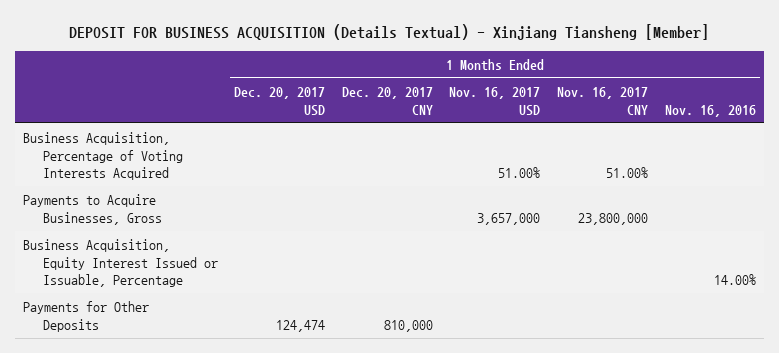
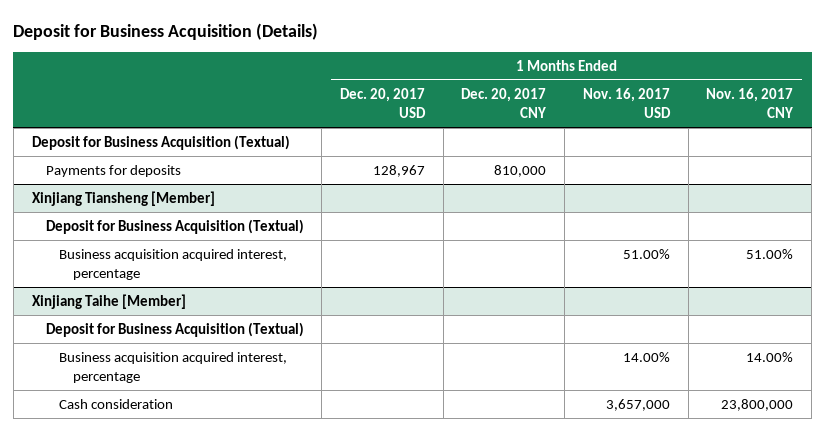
[69,23,710,40] DEPOSIT FOR BUSINESS ACQUISITION (Details Textual) - Xinjiang Tiansheng [Member] -> [13,23,319,41] Deposit for Business Acquisition (Details)
[664,104,756,117] Nov. 16, 2016 -> none
[22,132,183,181] Business Acquisition, Percentage of Voting Interests Acquired -> none
[22,194,162,225] Payments to Acquire Businesses, Gross -> none
[22,239,218,288] Business Acquisition, Equity Interest Issued or Issuable, Percentage -> none
none -> [31,134,290,150] Deposit for Business Acquisition (Textual)
[22,301,149,332] Payments for Other Deposits -> [45,164,181,177] Payments for deposits
[276,319,326,332] 124,474 -> [373,164,426,177] 128,967
none -> [31,190,215,206] Xinjiang Tiansheng [Member]
none -> [45,218,304,234] Deposit for Business Acquisition (Textual)
none -> [59,248,288,281] Business acquisition acquired interest, percentage
none -> [31,293,186,309] Xinjiang Taihe [Member]
none -> [45,321,304,337] Deposit for Business Acquisition (Textual)
none -> [59,351,288,384] Business acquisition acquired interest, percentage
none -> [59,398,174,409] Cash consideration

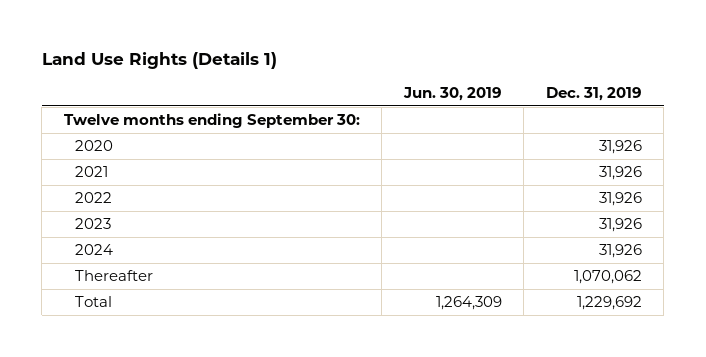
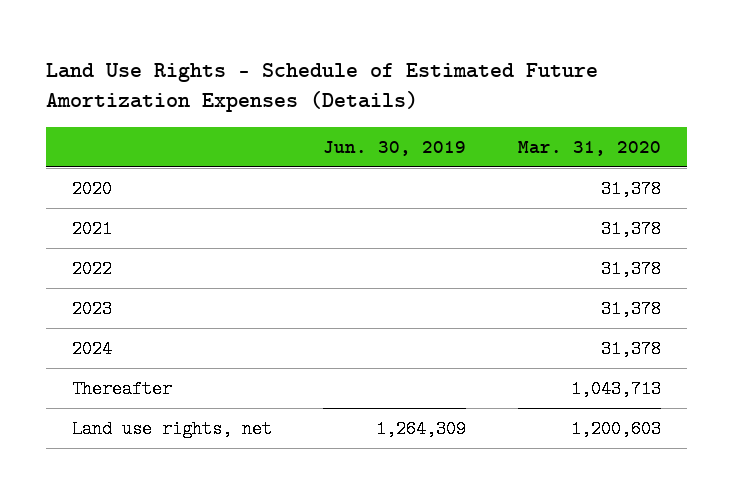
[41,51,277,69] Land Use Rights (Details 1) -> [46,62,599,113] Land Use Rights - Schedule of Estimated Future Amortization Expenses (Details)
[545,86,642,101] Dec. 31, 2019 -> none
none -> [517,140,661,156] Mar. 31, 2020
[63,113,360,129] Twelve months ending September 30: -> none
[74,296,112,308] Total -> [72,419,273,438] Land use rights, net

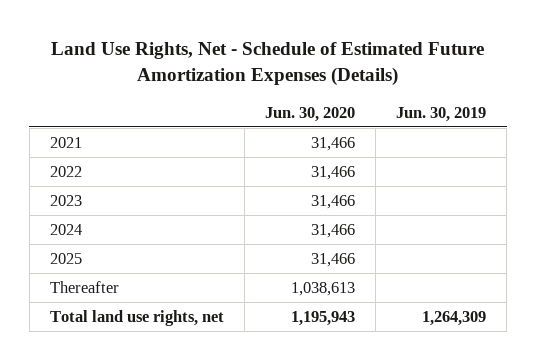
[46,62,599,113] Land Use Rights - Schedule of Estimated Future Amortization Expenses (Details) -> [50,42,484,87] Land Use Rights, Net - Schedule of Estimated Future Amortization Expenses (Details)
[517,140,661,156] Mar. 31, 2020 -> none
none -> [264,106,355,122] Jun. 30, 2020
[72,179,113,198] 2020 -> none
none -> [49,252,82,264] 2025
[72,419,273,438] Land use rights, net -> [49,309,224,326] Total land use rights, net

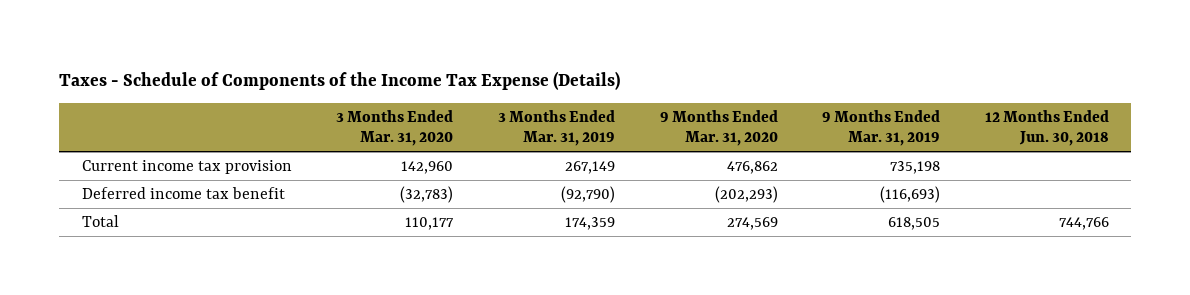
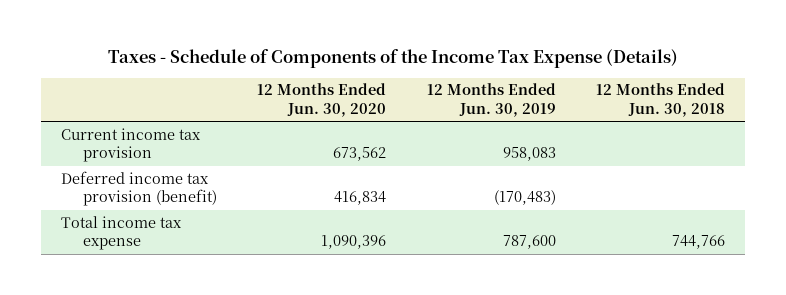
[336,110,454,147] 3 Months Ended Mar. 31, 2020 -> none
[497,110,615,147] 3 Months Ended Mar. 31, 2019 -> none
[659,110,778,147] 9 Months Ended Mar. 31, 2020 -> none
[822,110,941,147] 9 Months Ended Mar. 31, 2019 -> none
none -> [257,83,387,118] 12 Months Ended Jun. 30, 2020
none -> [426,83,556,118] 12 Months Ended Jun. 30, 2019
[81,186,285,199] Deferred income tax benefit -> [61,170,217,207] Deferred income tax provision (benefit)
[81,214,119,227] Total -> [61,215,183,251] Total income tax expense

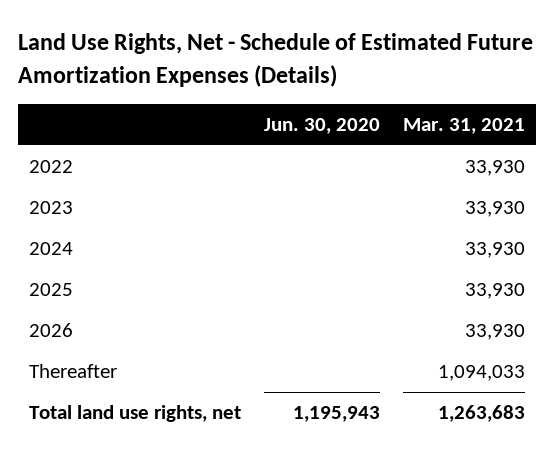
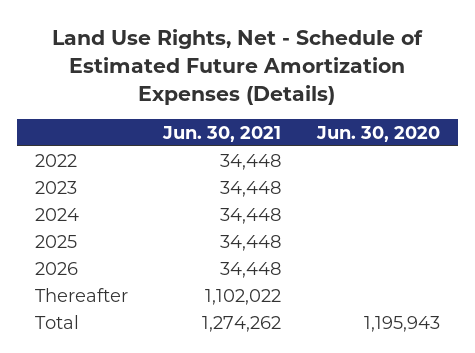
[402,118,525,135] Mar. 31, 2021 -> none
none -> [162,125,282,142] Jun. 30, 2021
[29,405,242,423] Total land use rights, net -> [34,314,79,329] Total

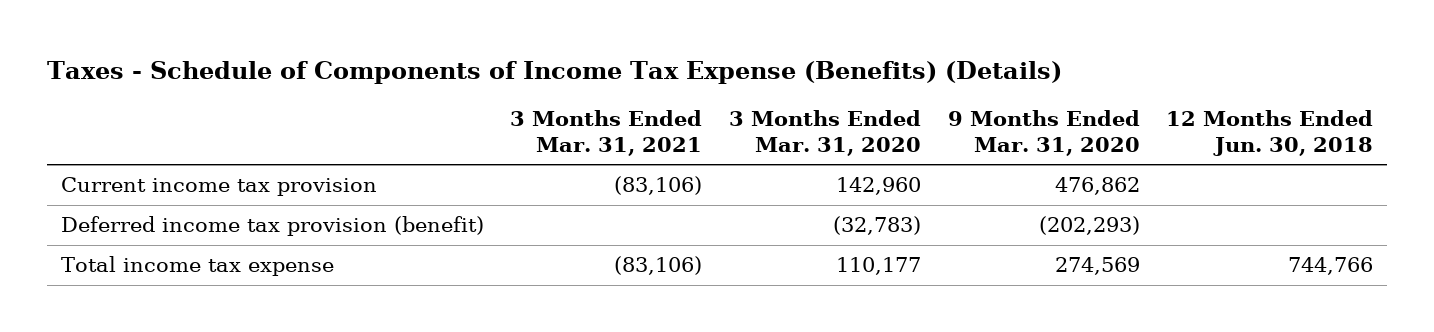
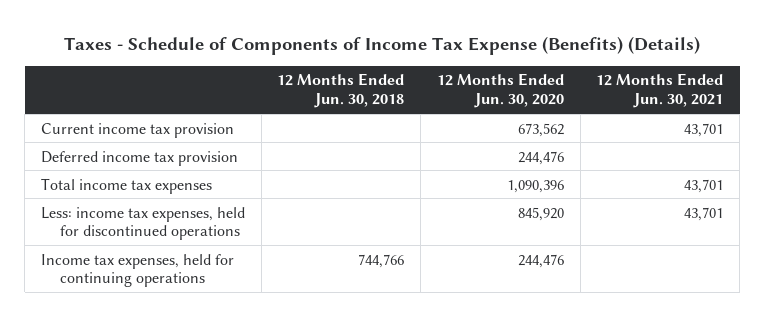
[510,110,703,156] 3 Months Ended Mar. 31, 2021 -> none
[729,110,922,156] 3 Months Ended Mar. 31, 2020 -> none
[947,110,1140,156] 9 Months Ended Mar. 31, 2020 -> none
none -> [436,73,564,109] 12 Months Ended Jun. 30, 2020
none -> [596,73,724,109] 12 Months Ended Jun. 30, 2021
[60,216,484,237] Deferred income tax provision (benefit) -> [40,150,238,166] Deferred income tax provision
none -> [40,177,212,194] Total income tax expenses
none -> [40,206,245,241] Less: income tax expenses, held for discontinued operations
[60,256,334,277] Total income tax expense -> [40,253,234,288] Income tax expenses, held for continuing operations

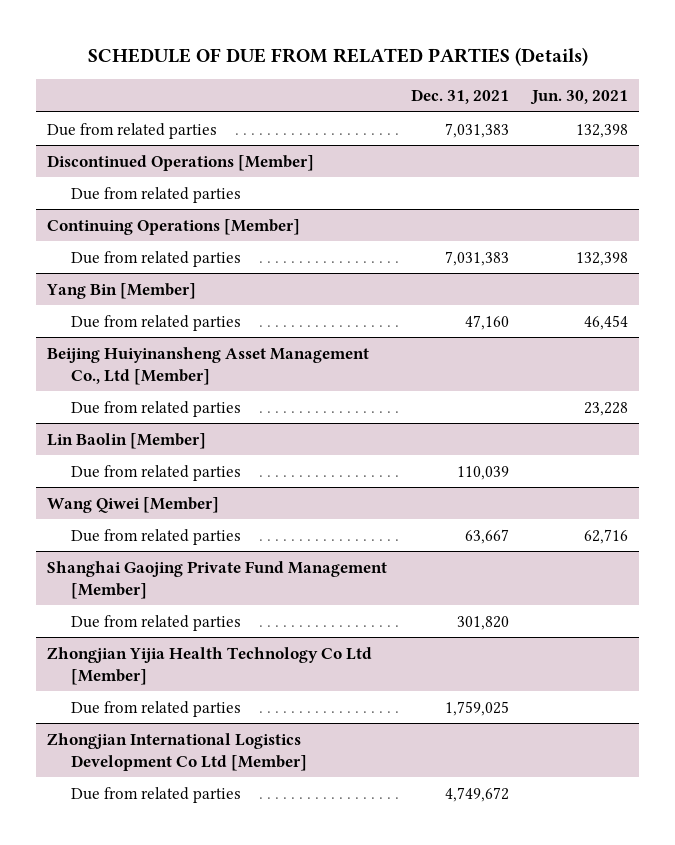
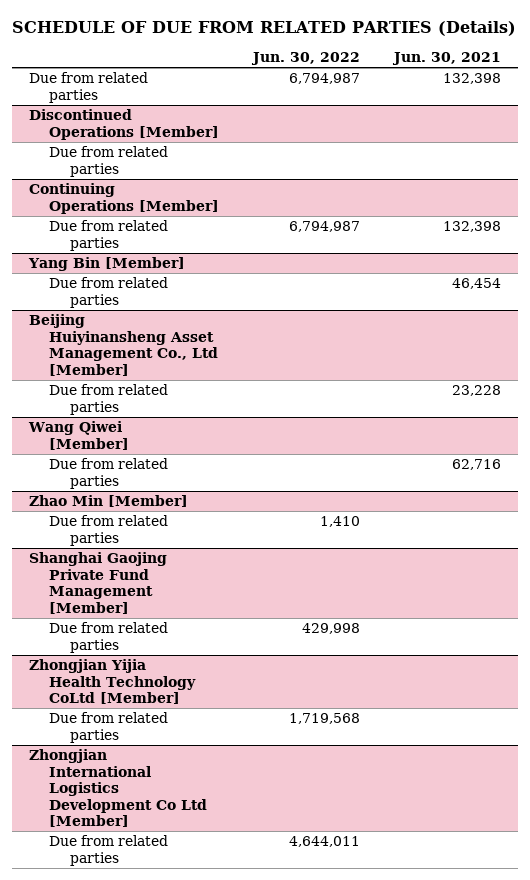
[410,88,509,104] Dec. 31, 2021 -> none
none -> [251,52,361,66] Jun. 30, 2022
[47,432,207,449] Lin Baolin [Member] -> none
[70,464,241,481] Due from related parties -> none
none -> [29,494,189,507] Zhao Min [Member]
none -> [49,514,169,546] Due from related parties
[47,646,373,685] Zhongjian Yijia Health Technology Co Ltd [Member] -> [29,658,197,705] Zhongjian Yijia Health Technology CoLtd [Member]

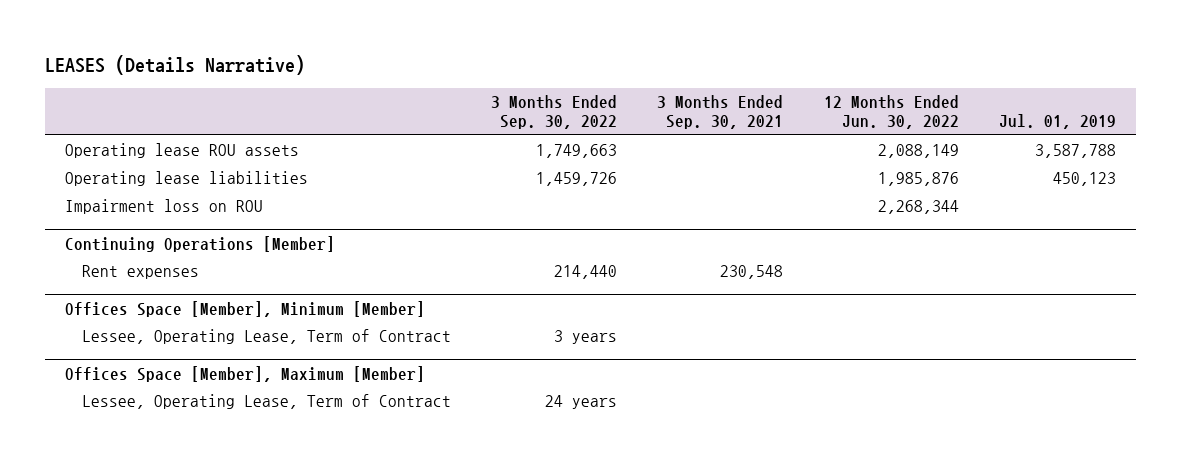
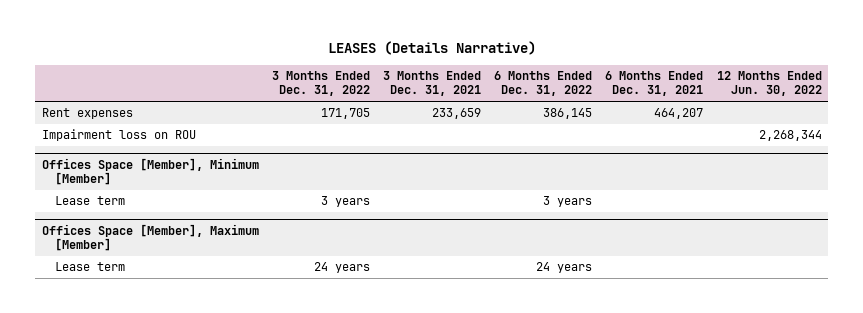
[490,95,617,130] 3 Months Ended Sep. 30, 2022 -> none
[657,95,784,130] 3 Months Ended Sep. 30, 2021 -> none
[999,114,1117,130] Jul. 01, 2019 -> none
none -> [271,71,370,97] 3 Months Ended Dec. 31, 2022
none -> [382,71,481,97] 3 Months Ended Dec. 31, 2021
none -> [494,71,593,97] 6 Months Ended Dec. 31, 2022
none -> [605,71,704,97] 6 Months Ended Dec. 31, 2021
[65,143,300,159] Operating lease ROU assets -> none
[65,171,309,187] Operating lease liabilities -> none
none -> [41,108,133,120] Rent expenses
[65,235,336,252] Continuing Operations [Member] -> none
[81,265,199,280] Rent expenses -> none
[81,329,451,345] Lessee, Operating Lease, Term of Contract -> [54,196,125,206] Lease term
[81,394,451,410] Lessee, Operating Lease, Term of Contract -> [54,262,125,272] Lease term

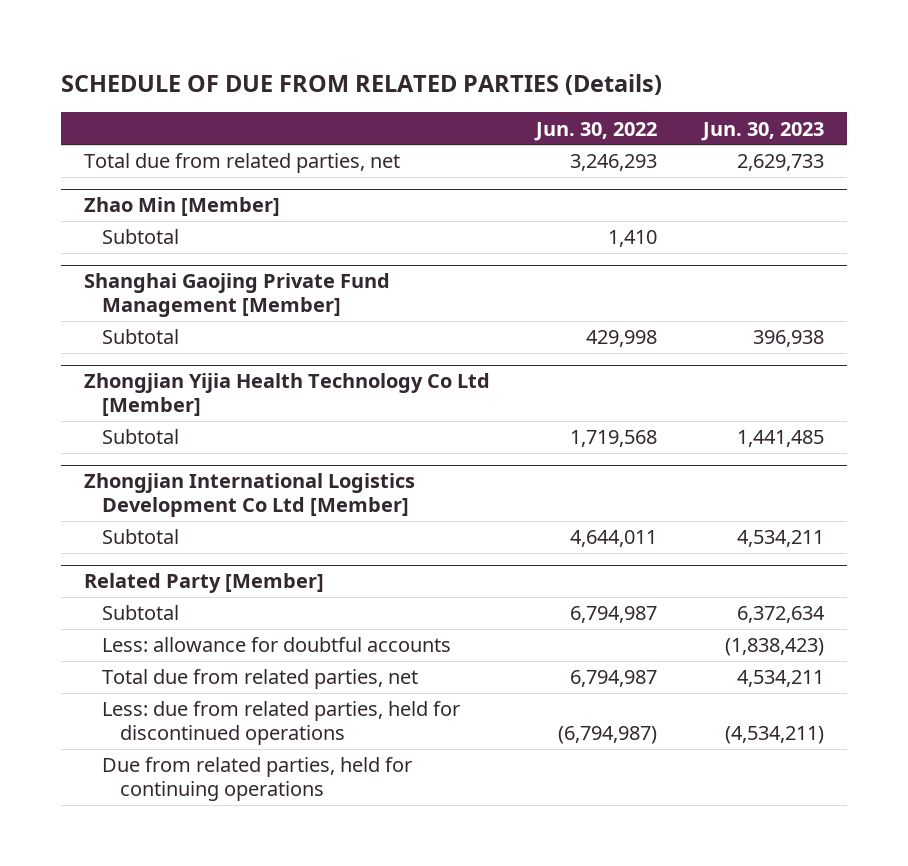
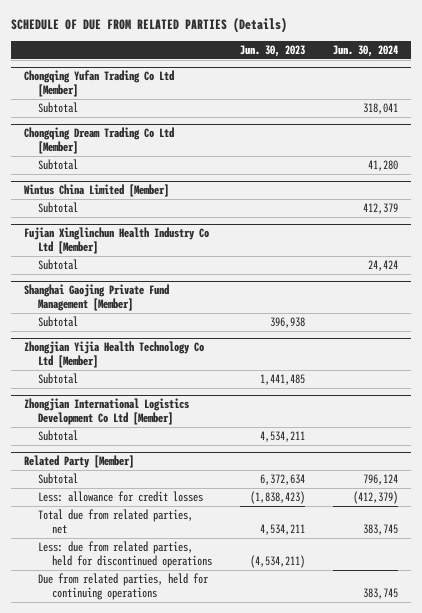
[534,121,658,141] Jun. 30, 2022 -> none
none -> [332,45,398,58] Jun. 30, 2024
[83,153,400,174] Total due from related parties, net -> none
[83,197,280,217] Zhao Min [Member] -> none
[101,229,179,245] Subtotal -> none
none -> [24,70,175,98] Chongqing Yufan Trading Co Ltd [Member]
none -> [38,102,79,114] Subtotal
none -> [24,127,175,155] Chongqing Dream Trading Co Ltd [Member]
none -> [38,159,79,171] Subtotal
none -> [24,184,170,198] Wintus China Limited [Member]
none -> [38,202,79,214] Subtotal
none -> [24,227,210,255] Fujian Xinglinchun Health Industry Co Ltd [Member]
none -> [38,259,79,271] Subtotal
[101,637,451,653] Less: allowance for doubtful accounts -> [38,491,204,503] Less: allowance for credit losses

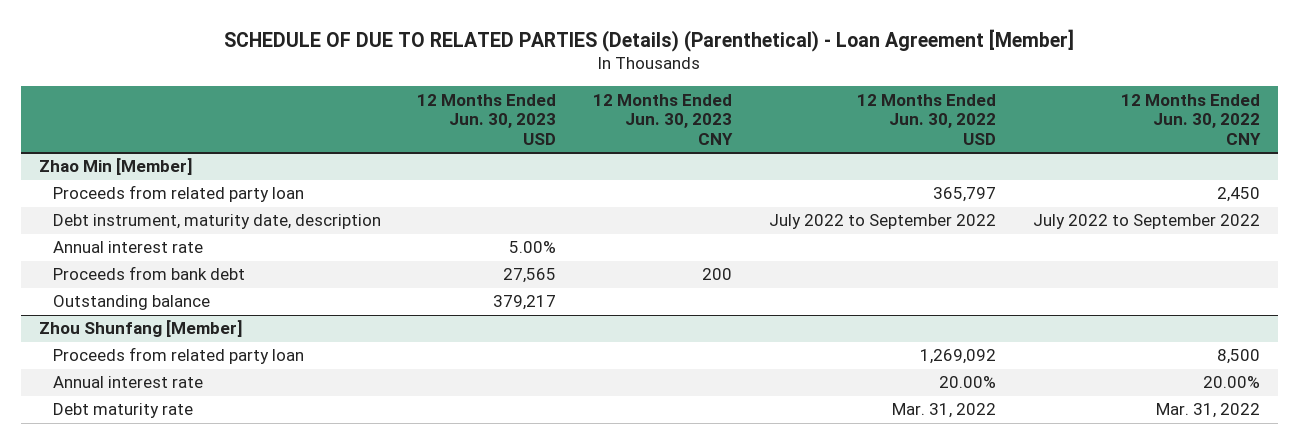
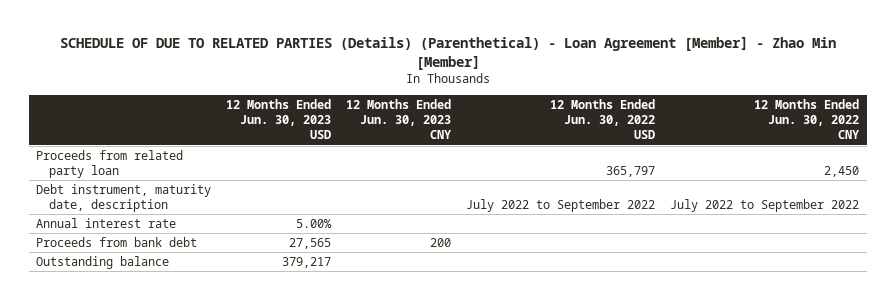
[224,28,1075,52] SCHEDULE OF DUE TO RELATED PARTIES (Details) (Parenthetical) - Loan Agreement [Member] -> [59,36,836,70] SCHEDULE OF DUE TO RELATED PARTIES (Details) (Parenthetical) - Loan Agreement [Member] - Zhao Min [Member]
[38,158,192,176] Zhao Min [Member] -> none
[38,320,242,338] Zhou Shunfang [Member] -> none
[52,347,304,365] Proceeds from related party loan -> none
[52,376,203,389] Annual interest rate -> none
[52,403,193,419] Debt maturity rate -> none

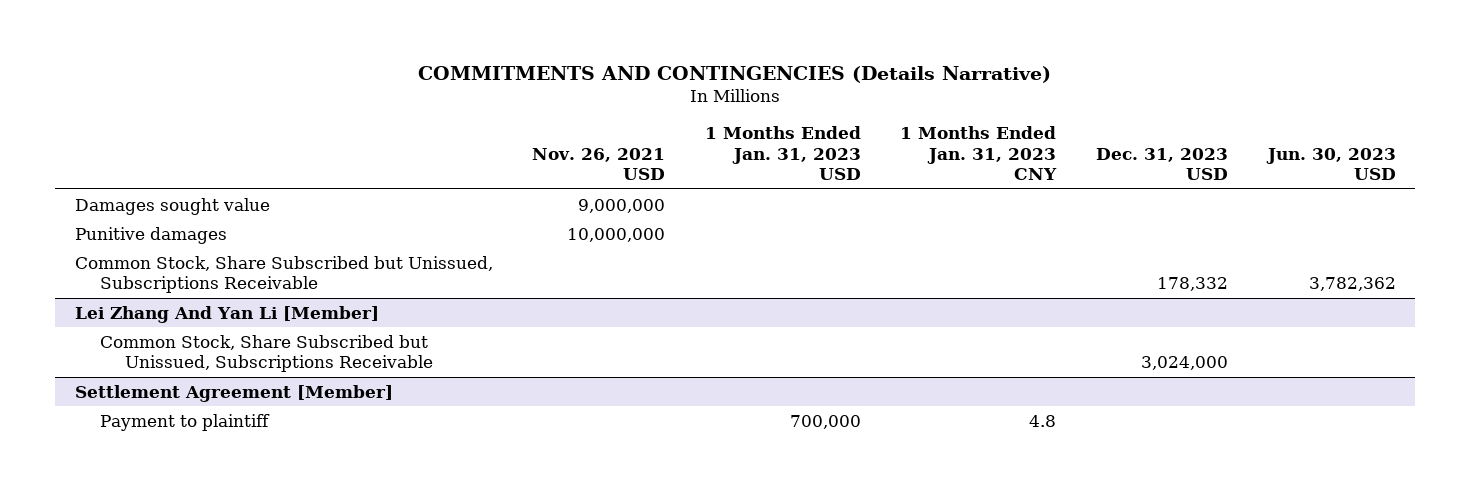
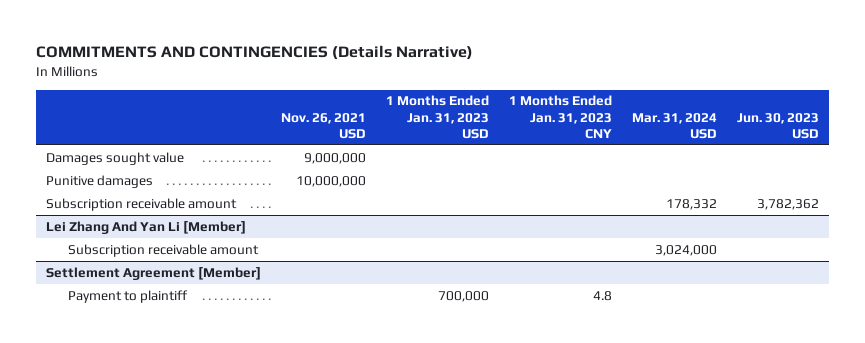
[1095,147,1228,180] Dec. 31, 2023 USD -> none
none -> [632,112,718,139] Mar. 31, 2024 USD
[74,255,493,294] Common Stock, Share Subscribed but Unissued, Subscriptions Receivable -> [46,197,238,211] Subscription receivable amount
[99,334,433,373] Common Stock, Share Subscribed but Unissued, Subscriptions Receivable -> [67,243,259,257] Subscription receivable amount

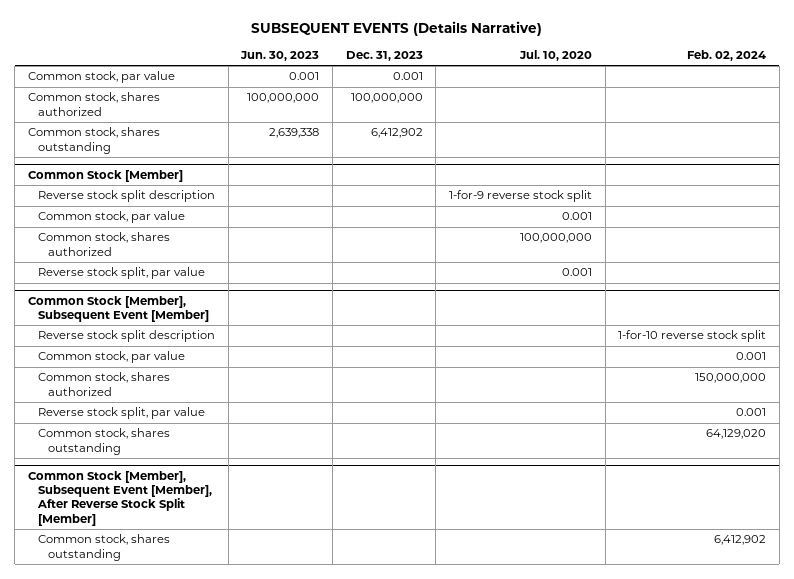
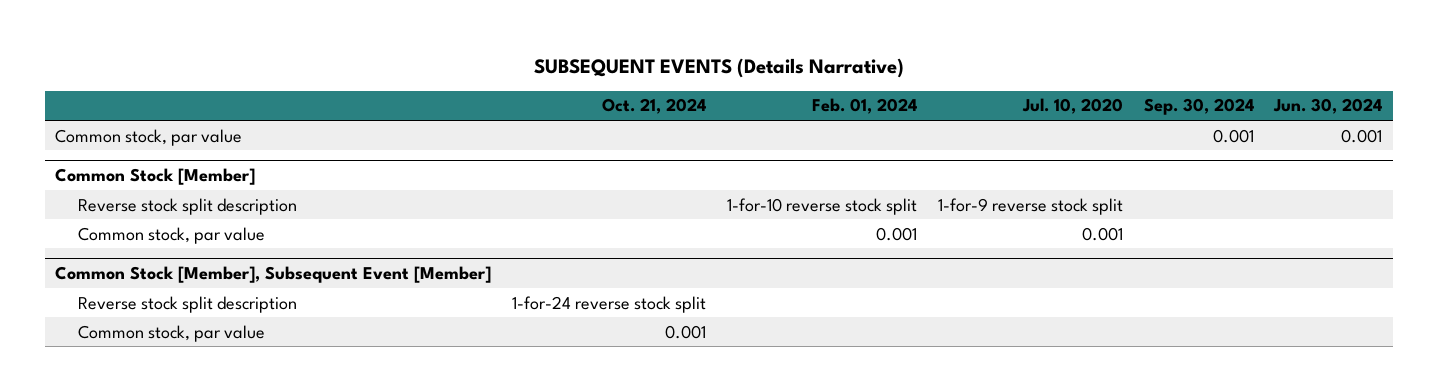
[240,50,320,61] Jun. 30, 2023 -> none
[345,50,423,61] Dec. 31, 2023 -> none
[687,49,767,61] Feb. 02, 2024 -> none
none -> [602,98,707,115] Oct. 21, 2024
none -> [811,98,917,115] Feb. 01, 2024
none -> [1143,98,1254,116] Sep. 30, 2024
none -> [1273,98,1383,115] Jun. 30, 2024
[28,92,161,116] Common stock, shares authorized -> none
[28,127,161,154] Common stock, shares outstanding -> none
[37,232,170,256] Common stock, shares authorized -> none
[37,267,205,280] Reverse stock split, par value -> none
[37,372,170,396] Common stock, shares authorized -> none
[37,407,205,420] Reverse stock split, par value -> none
[37,428,170,455] Common stock, shares outstanding -> none
[28,470,212,526] Common Stock [Member], Subsequent Event [Member], After Reverse Stock Split [Member] -> none
[37,534,170,561] Common stock, shares outstanding -> none

